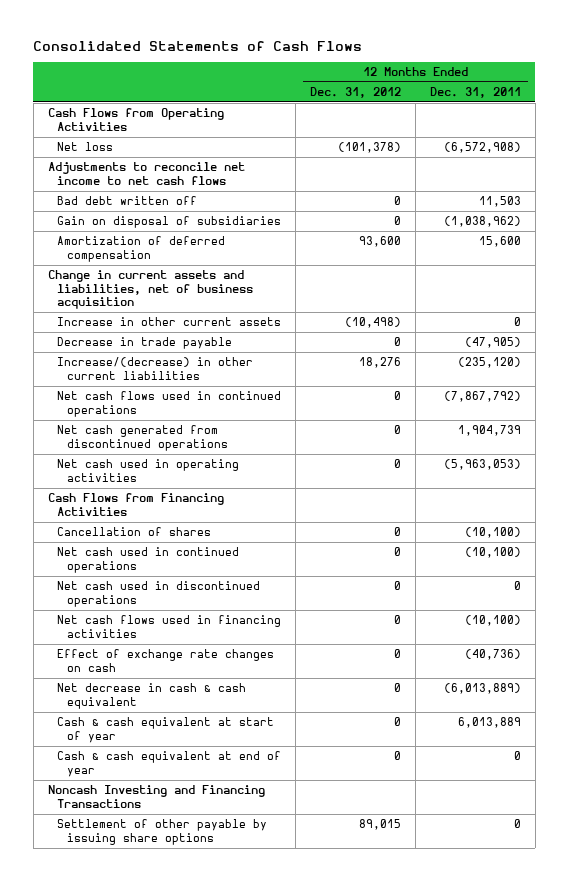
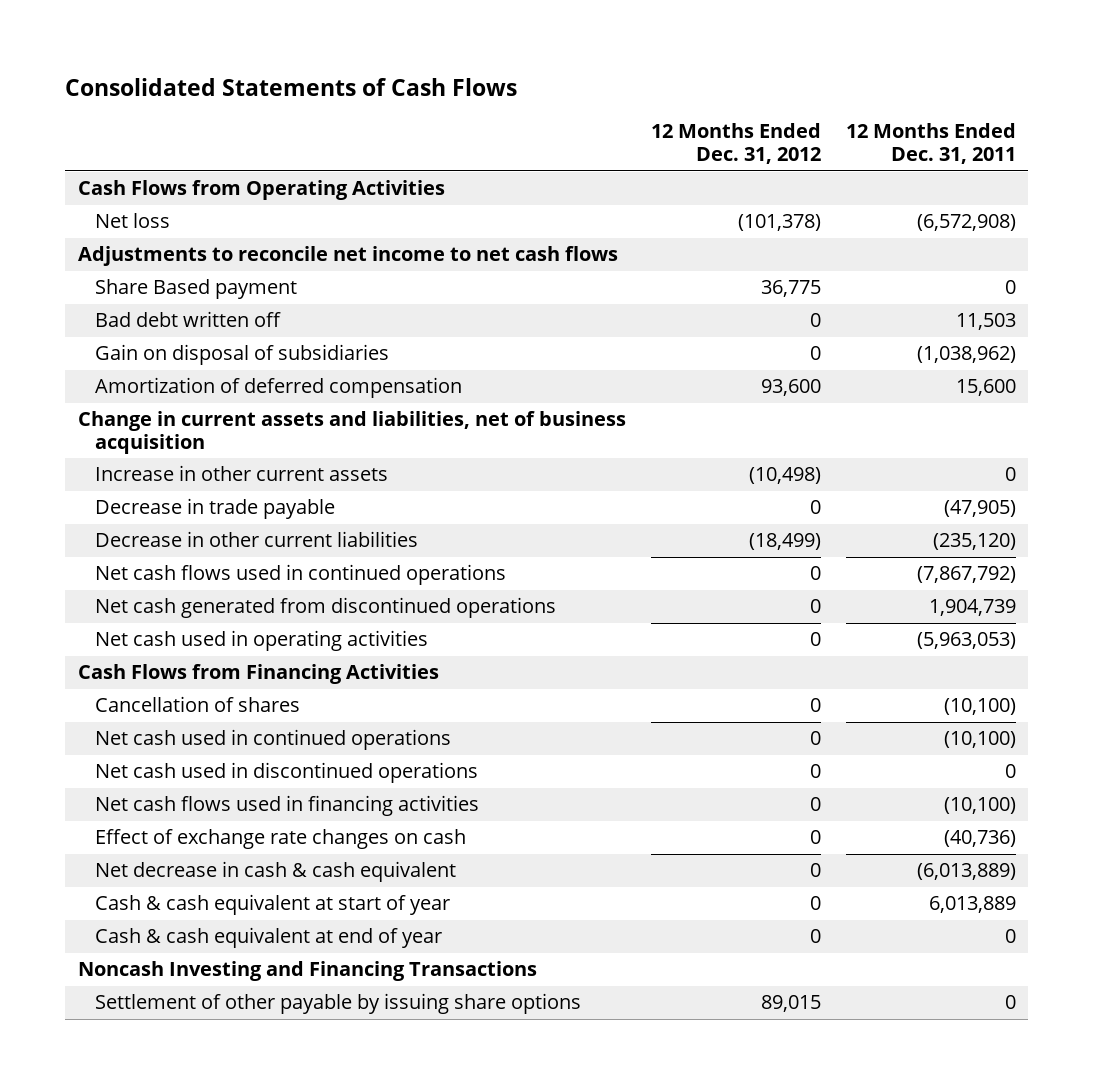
none -> [95,279,298,300] Share Based payment
[57,357,254,380] Increase/(decrease) in other current liabilities -> [95,531,419,548] Decrease in other current liabilities
[359,357,402,369] 18,276 -> [748,533,821,551] (18,499)

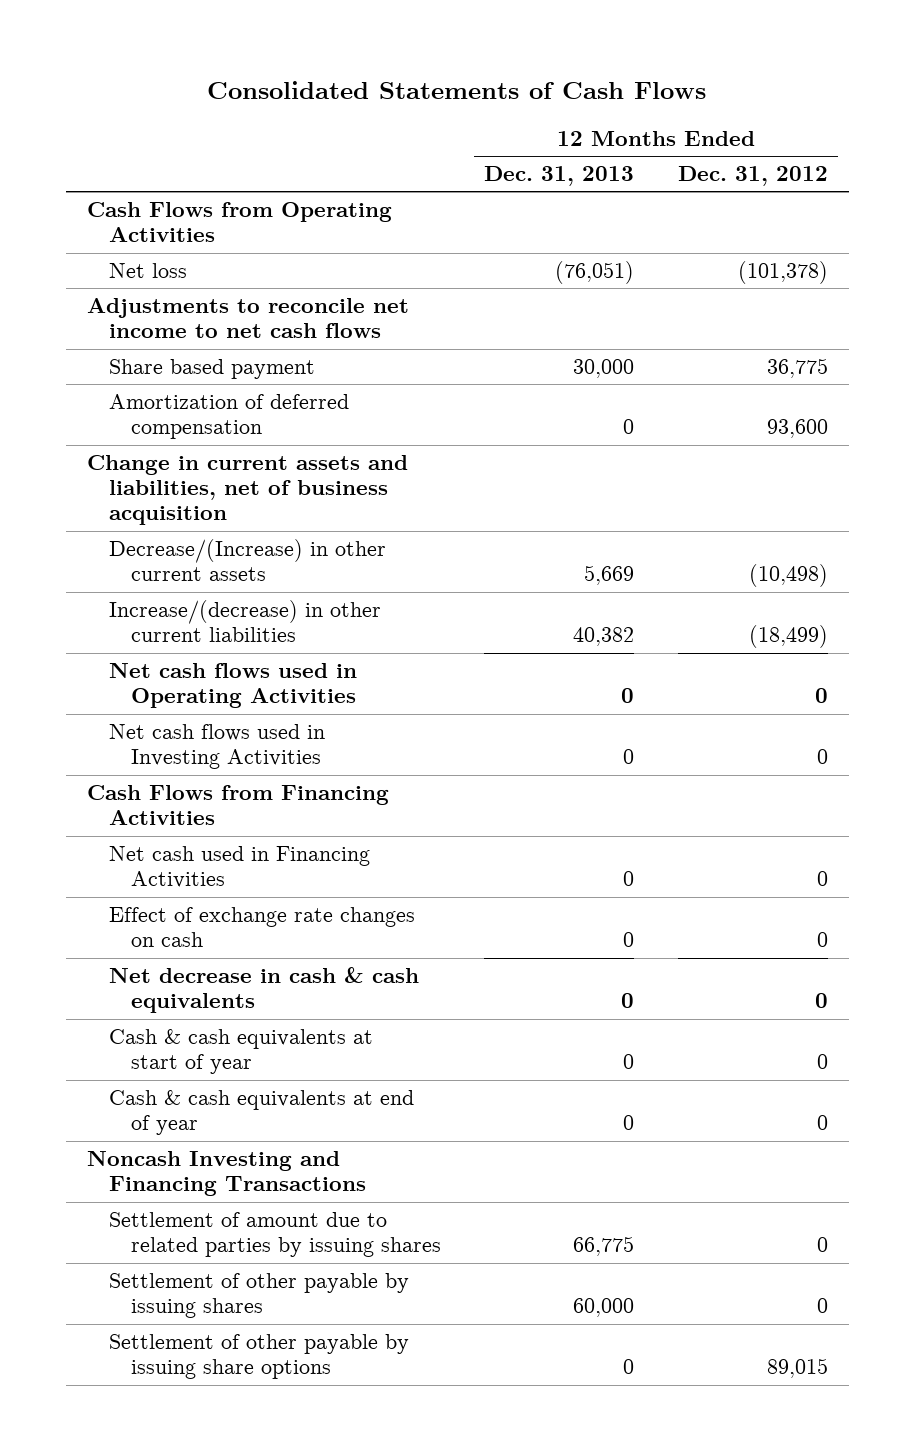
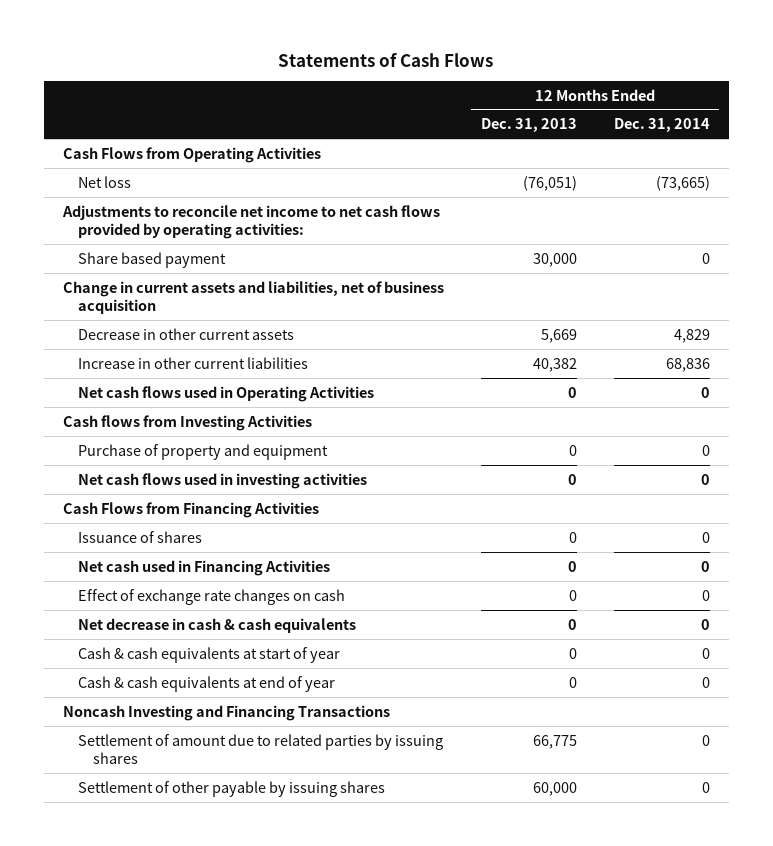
[207,81,707,100] Consolidated Statements of Cash Flows -> [278,52,494,67] Statements of Cash Flows
[677,166,828,187] Dec. 31, 2012 -> none
none -> [613,118,710,133] Dec. 31, 2014
[87,298,410,339] Adjustments to reconcile net income to net cash flows -> [61,204,440,240] Adjustments to reconcile net income to net cash flows provided by operating activities:
[109,394,350,440] Amortization of deferred compensation -> none
[109,539,387,582] Decrease/(Increase) in other current assets -> [77,327,294,340] Decrease in other current assets
[109,600,382,643] Increase/(decrease) in other current liabilities -> [77,356,308,369] Increase in other current liabilities
none -> [62,414,312,431] Cash flows from Investing Activities
none -> [77,443,328,460] Purchase of property and equipment
[109,724,326,770] Net cash flows used in Investing Activities -> [77,472,367,489] Net cash flows used in investing activities
none -> [77,530,202,543] Issuance of shares
[109,1334,410,1380] Settlement of other payable by issuing share options -> none

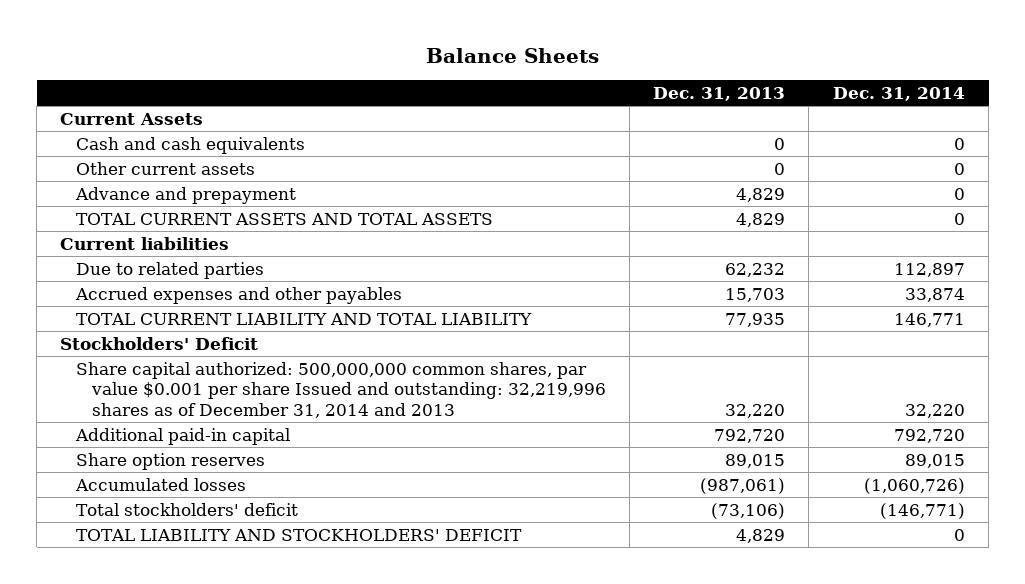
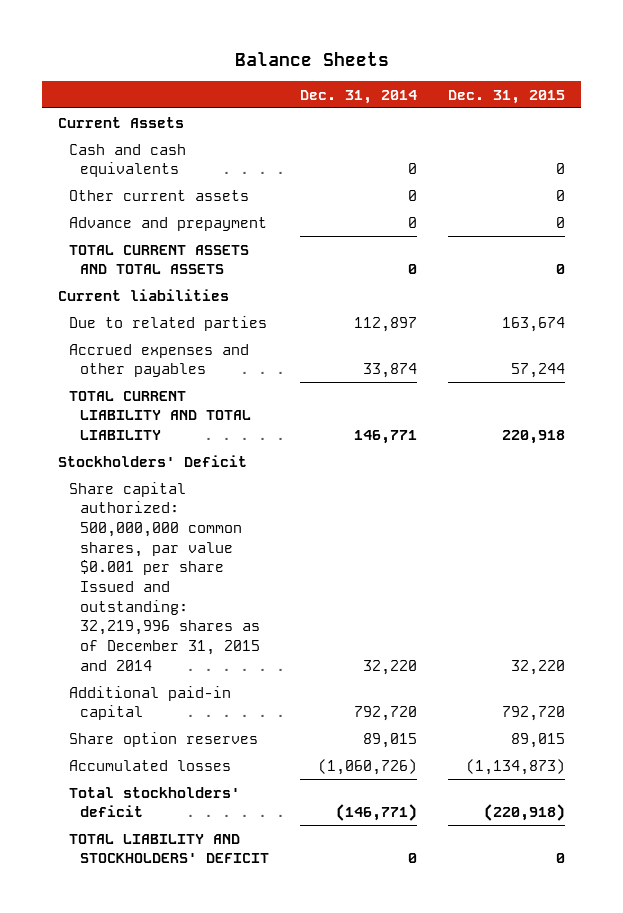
[653,86,786,101] Dec. 31, 2013 -> none
none -> [448,89,566,104] Dec. 31, 2015
[75,361,606,418] Share capital authorized: 500,000,000 common shares, par value $0.001 per share Issued and outstanding: 32,219,996 shares as of December 31, 2014 and 2013 -> [68,481,261,671] Share capital authorized: 500,000,000 common shares, par value $0.001 per share Issued and outstanding: 32,219,996 shares as of December 31, 2015 and 2014

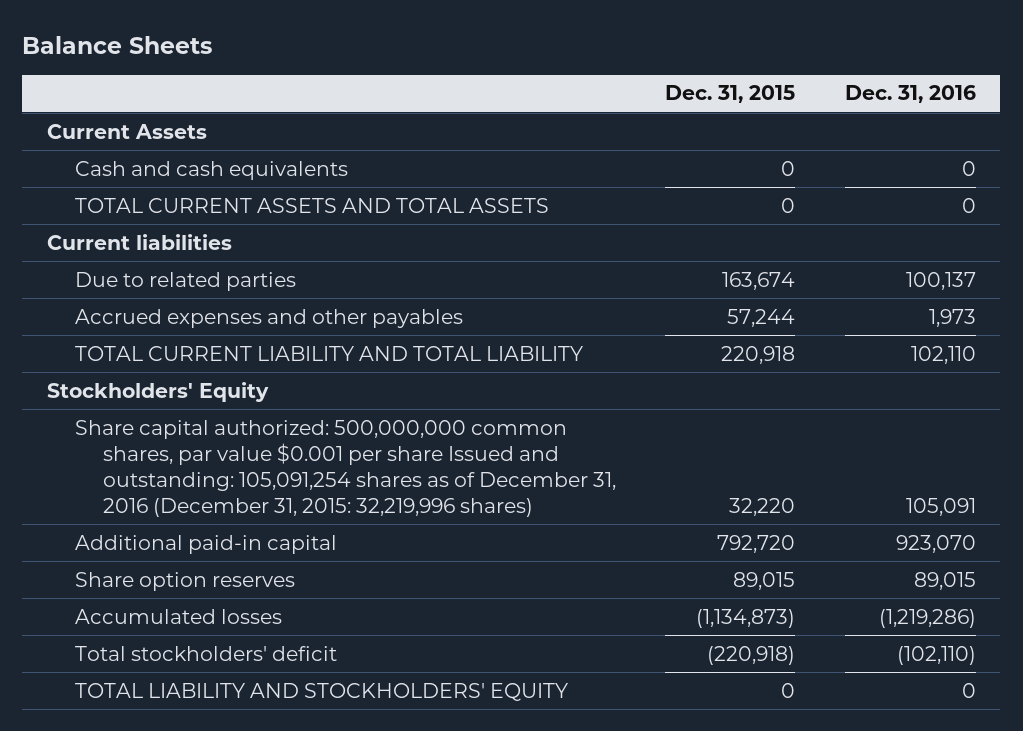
[300,89,418,104] Dec. 31, 2014 -> none
none -> [844,85,976,104] Dec. 31, 2016
[68,189,249,201] Other current assets -> none
[68,216,267,231] Advance and prepayment -> none
[57,454,247,467] Stockholders' Deficit -> [47,381,270,402] Stockholders' Equity
[68,481,261,671] Share capital authorized: 500,000,000 common shares, par value $0.001 per share Issued and outstanding: 32,219,996 shares as of December 31, 2015 and 2014 -> [74,419,616,518] Share capital authorized: 500,000,000 common shares, par value $0.001 per share Issued and outstanding: 105,091,254 shares as of December 31, 2016 (December 31, 2015: 32,219,996 shares)
[68,833,270,864] TOTAL LIABILITY AND STOCKHOLDERS' DEFICIT -> [74,682,568,701] TOTAL LIABILITY AND STOCKHOLDERS' EQUITY

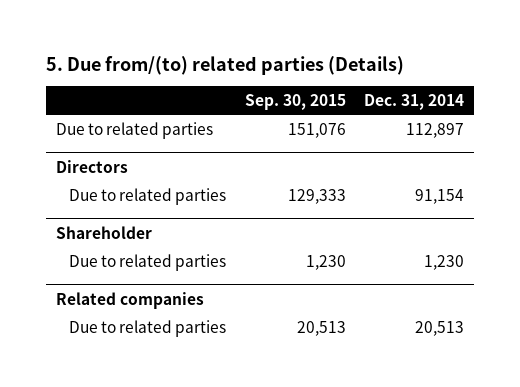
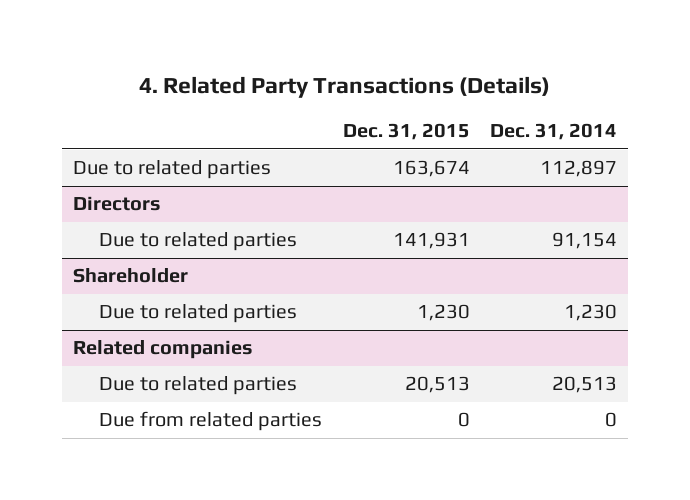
[46,55,405,75] 5. Due from/(to) related parties (Details) -> [138,76,550,99] 4. Related Party Transactions (Details)
[244,93,346,110] Sep. 30, 2015 -> none
none -> [342,123,470,141] Dec. 31, 2015
none -> [99,411,323,432] Due from related parties

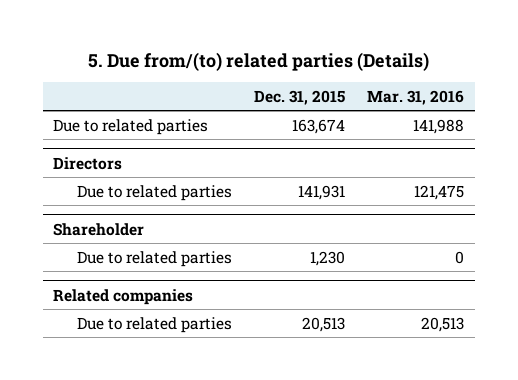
[138,76,550,99] 4. Related Party Transactions (Details) -> [87,51,429,71] 5. Due from/(to) related parties (Details)
[490,123,618,141] Dec. 31, 2014 -> none
none -> [367,89,465,105] Mar. 31, 2016
[99,411,323,432] Due from related parties -> none

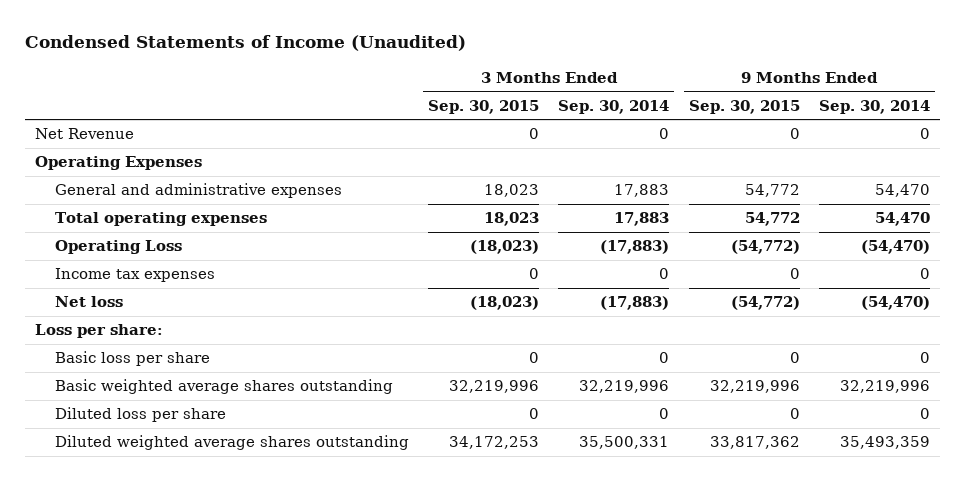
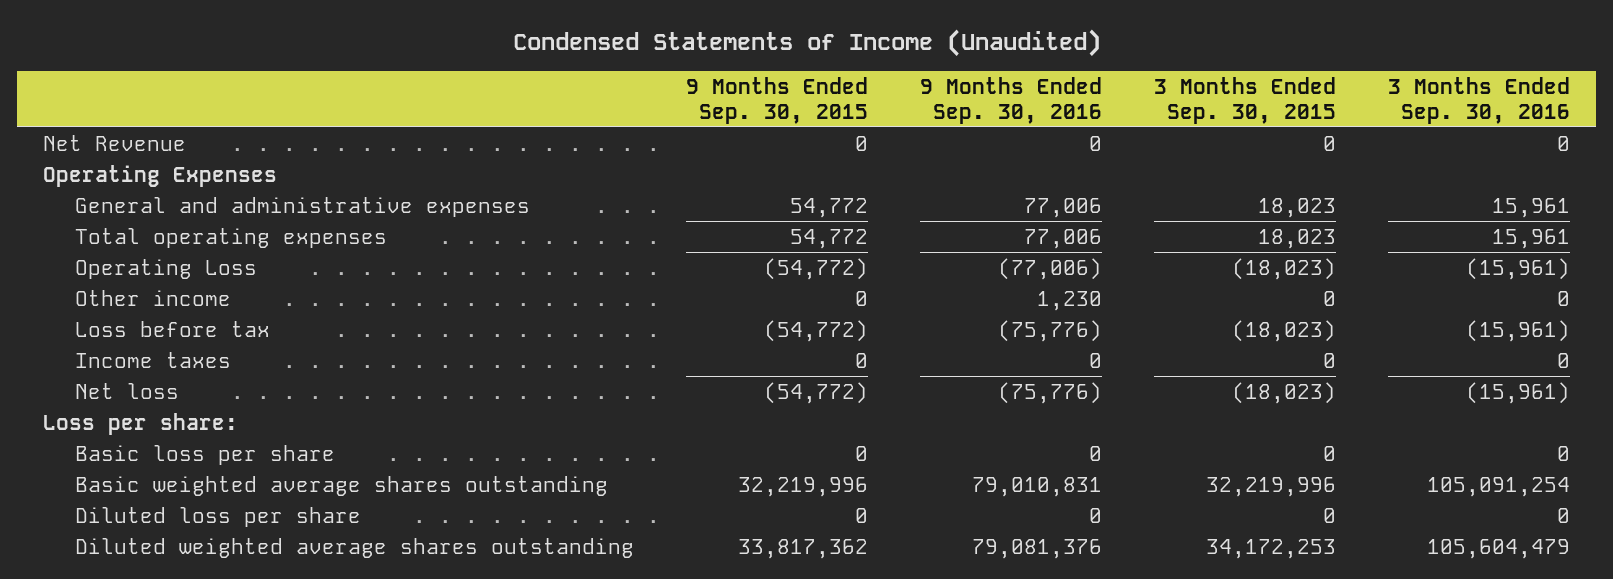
[558,99,670,114] Sep. 30, 2014 -> none
[819,99,931,114] Sep. 30, 2014 -> none
none -> [920,76,1103,124] 9 Months Ended Sep. 30, 2016
none -> [1387,76,1570,124] 3 Months Ended Sep. 30, 2016
none -> [75,289,232,306] Other income
none -> [75,320,271,337] Loss before tax
[54,268,215,283] Income tax expenses -> [75,351,232,368] Income taxes

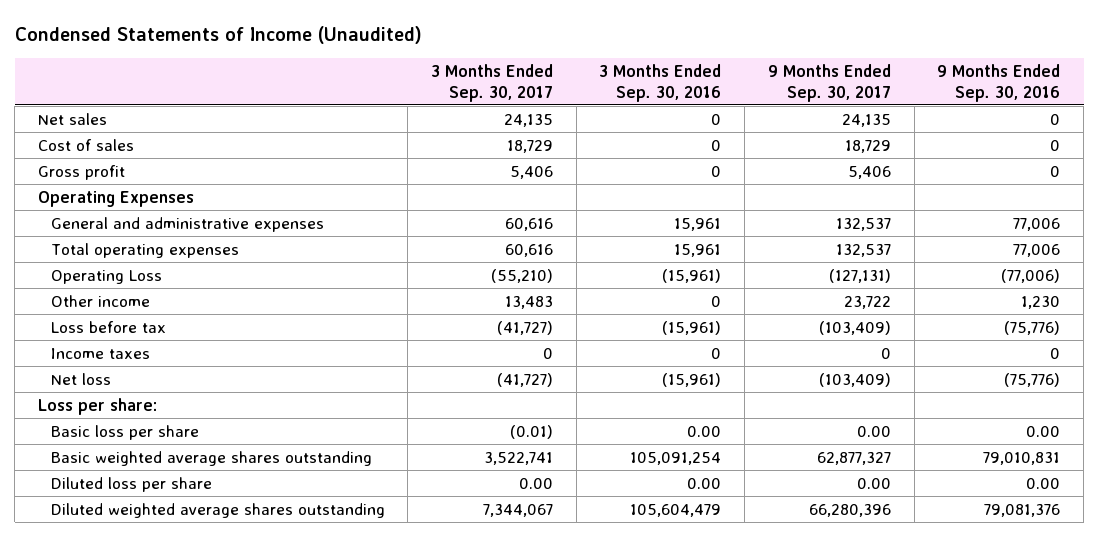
[686,76,869,124] 9 Months Ended Sep. 30, 2015 -> none
[1153,76,1336,124] 3 Months Ended Sep. 30, 2015 -> none
none -> [431,64,554,102] 3 Months Ended Sep. 30, 2017
none -> [767,64,891,102] 9 Months Ended Sep. 30, 2017
[43,134,187,151] Net Revenue -> none
none -> [37,112,107,125] Net sales
none -> [37,138,134,151] Cost of sales
none -> [37,164,125,180] Gross profit
[1089,445,1103,461] 0 -> [1026,425,1061,437] 0.00
[1556,445,1570,461] 0 -> [687,425,722,437] 0.00
[1089,507,1103,523] 0 -> [1026,477,1061,489] 0.00
[1556,507,1570,523] 0 -> [687,477,722,489] 0.00

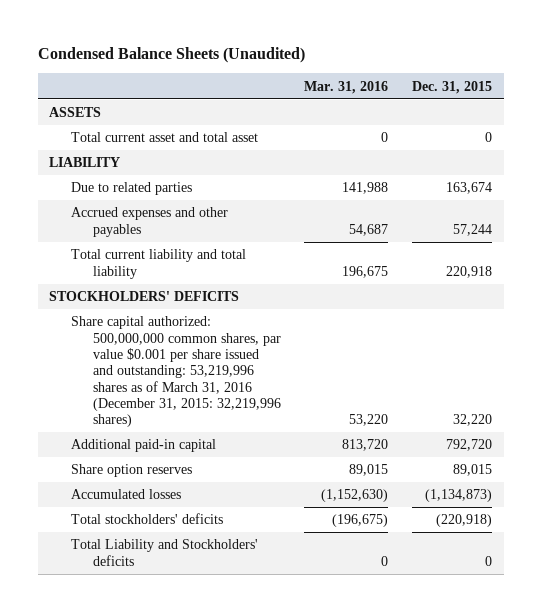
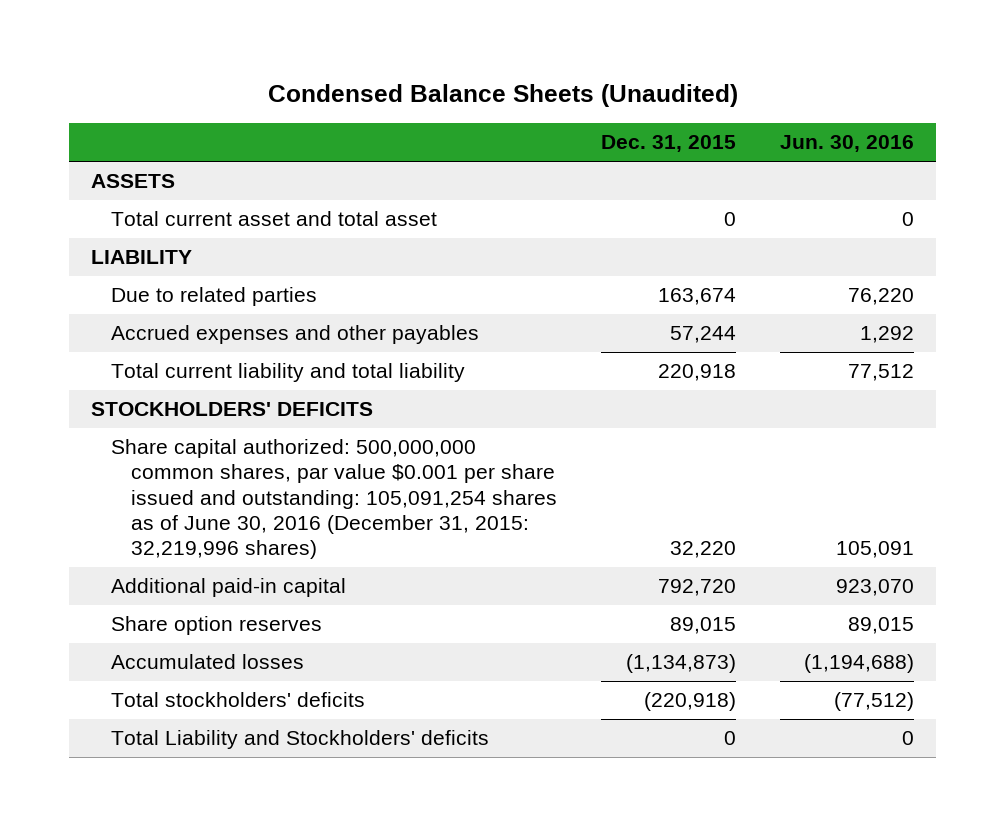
[304,80,389,94] Mar. 31, 2016 -> none
none -> [779,135,914,153] Jun. 30, 2016
[71,316,281,428] Share capital authorized: 500,000,000 common shares, par value $0.001 per share issued and outstanding: 53,219,996 shares as of March 31, 2016 (December 31, 2015: 32,219,996 shares) -> [111,439,557,560] Share capital authorized: 500,000,000 common shares, par value $0.001 per share issued and outstanding: 105,091,254 shares as of June 30, 2016 (December 31, 2015: 32,219,996 shares)

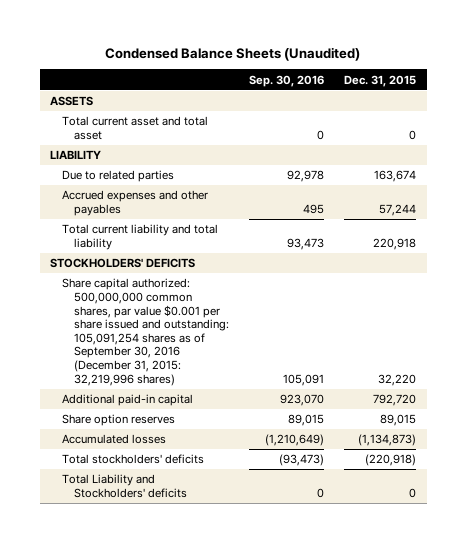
[779,135,914,153] Jun. 30, 2016 -> none
none -> [248,74,324,87] Sep. 30, 2016
[111,439,557,560] Share capital authorized: 500,000,000 common shares, par value $0.001 per share issued and outstanding: 105,091,254 shares as of June 30, 2016 (December 31, 2015: 32,219,996 shares) -> [61,278,229,386] Share capital authorized: 500,000,000 common shares, par value $0.001 per share issued and outstanding: 105,091,254 shares as of September 30, 2016 (December 31, 2015: 32,219,996 shares)

